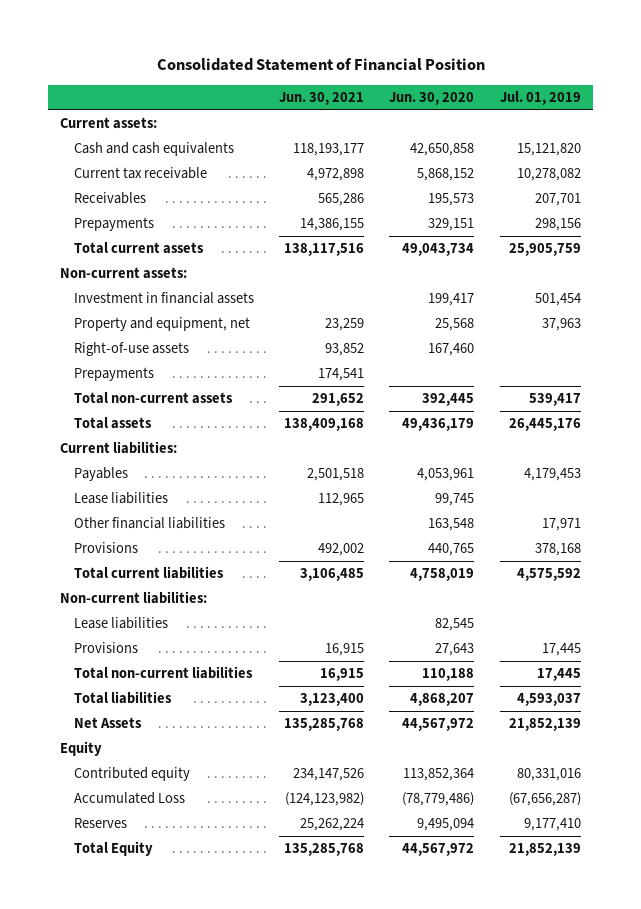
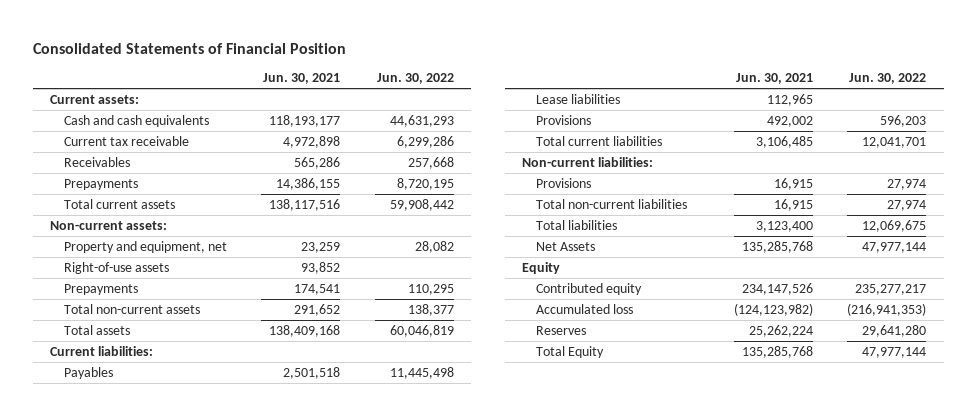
[156,58,485,72] Consolidated Statement of Financial Position -> [32,42,346,54] Consolidated Statements of Financial Position
[389,91,475,105] Jun. 30, 2020 -> none
[499,90,581,105] Jul. 01, 2019 -> none
none -> [376,73,454,85] Jun. 30, 2022
[74,292,255,305] Investment in financial assets -> none
[74,517,226,530] Other financial liabilities -> none
[74,617,169,630] Lease liabilities -> none
[74,792,186,805] Accumulated Loss -> [536,304,634,315] Accumulated loss

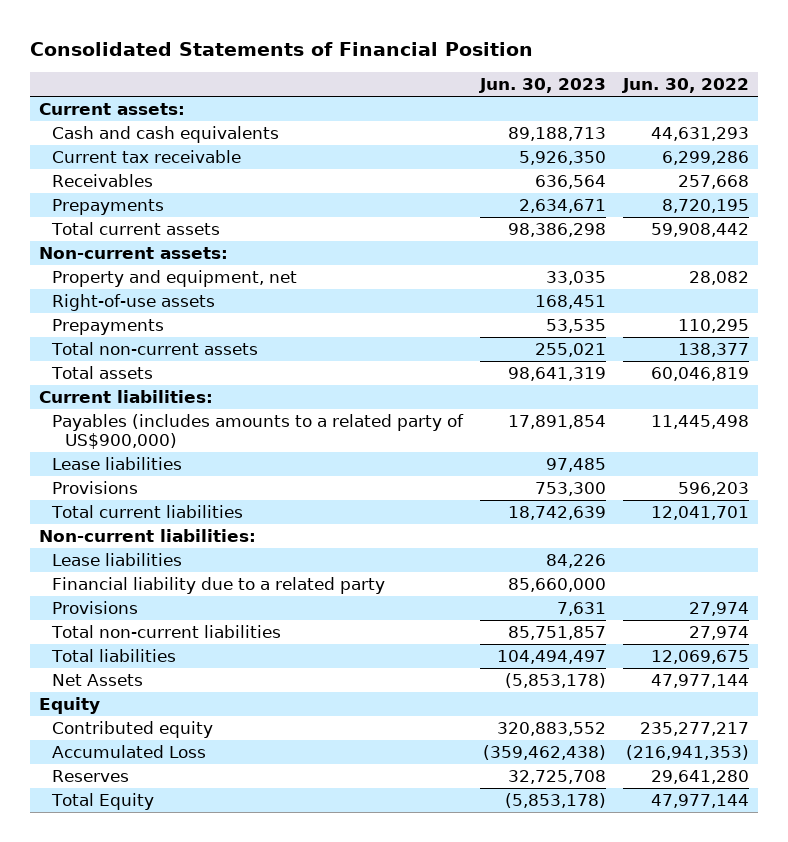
[263,73,341,85] Jun. 30, 2021 -> none
none -> [479,78,607,94] Jun. 30, 2023
[63,367,113,380] Payables -> [52,414,465,450] Payables (includes amounts to a related party of US$900,000)
none -> [52,553,183,567] Lease liabilities
none -> [52,577,386,595] Financial liability due to a related party
[536,304,634,315] Accumulated loss -> [52,745,207,759] Accumulated Loss

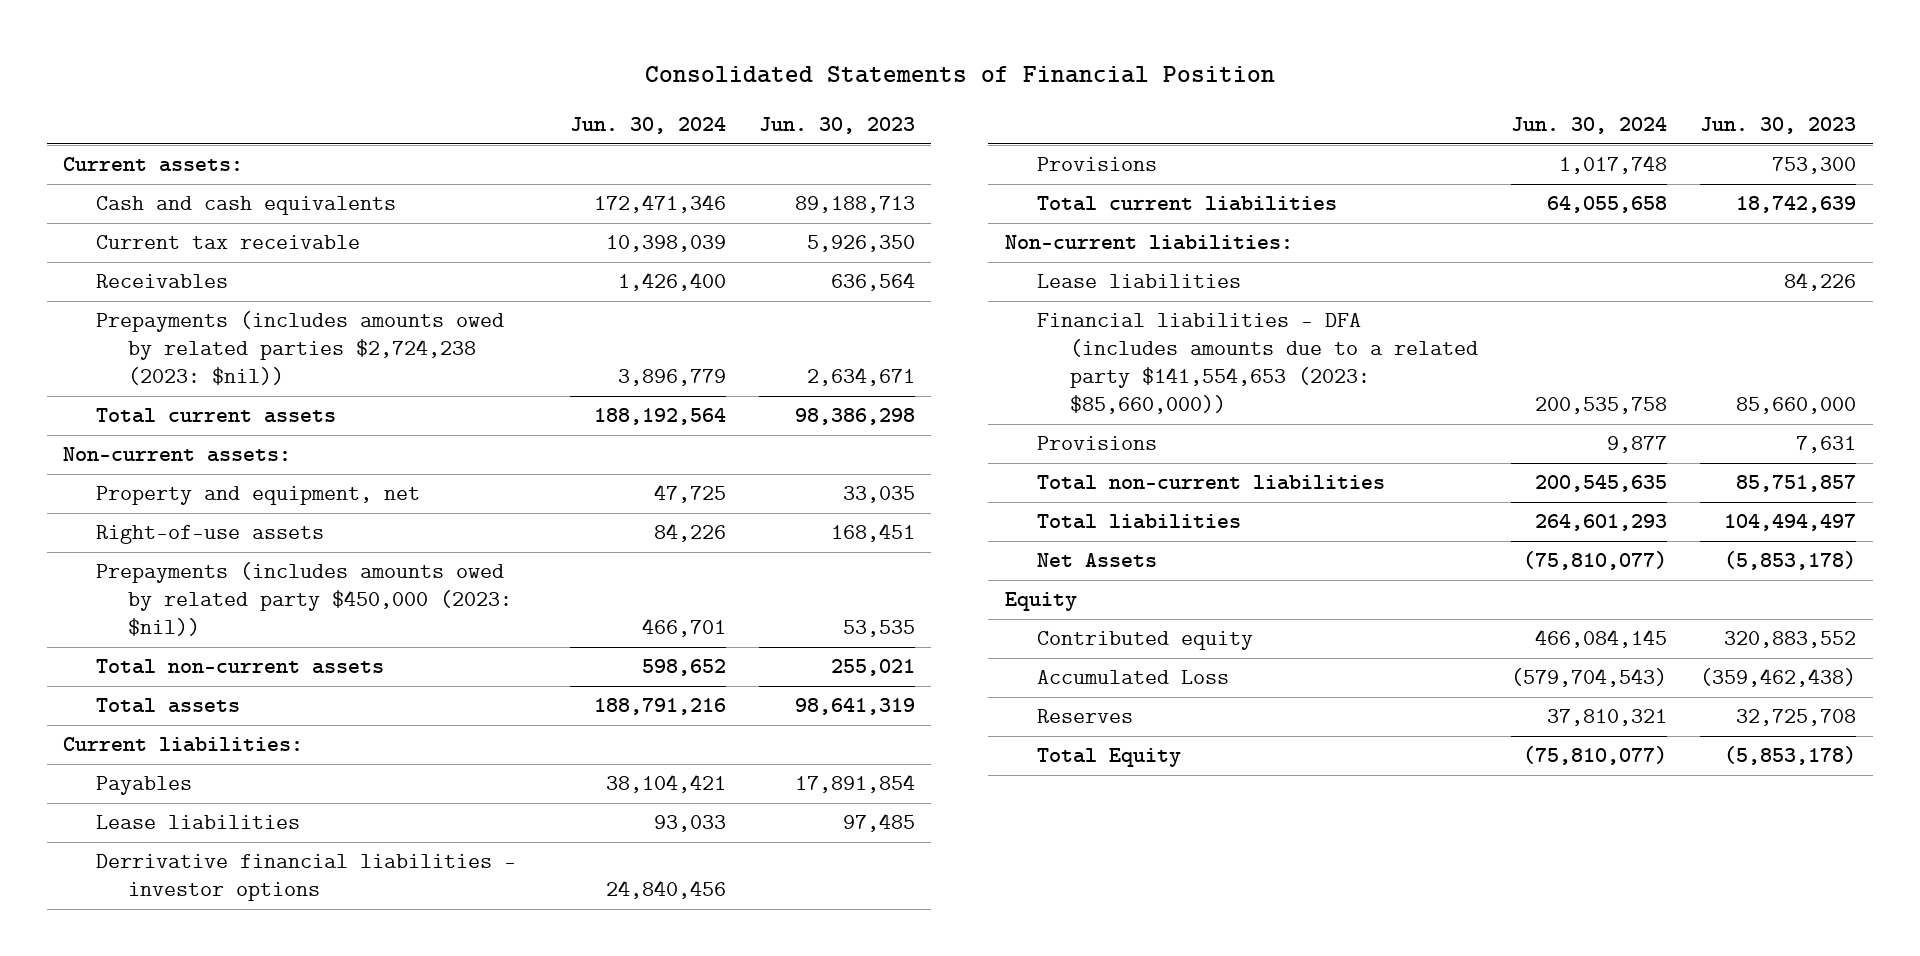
[622,78,750,94] Jun. 30, 2022 -> none
none -> [569,117,726,135] Jun. 30, 2024
[52,199,165,216] Prepayments -> [95,311,504,386] Prepayments (includes amounts owed by related parties $2,724,238 (2023: $nil))
[52,319,165,336] Prepayments -> [95,562,513,637] Prepayments (includes amounts owed by related party $450,000 (2023: $nil))
[52,414,465,450] Payables (includes amounts to a related party of US$900,000) -> [95,776,192,796] Payables
none -> [95,854,516,902] Derrivative financial liabilities - investor options
[52,577,386,595] Financial liability due to a related party -> [1037,313,1478,415] Financial liabilities - DFA (includes amounts due to a related party $141,554,653 (2023: $85,660,000))

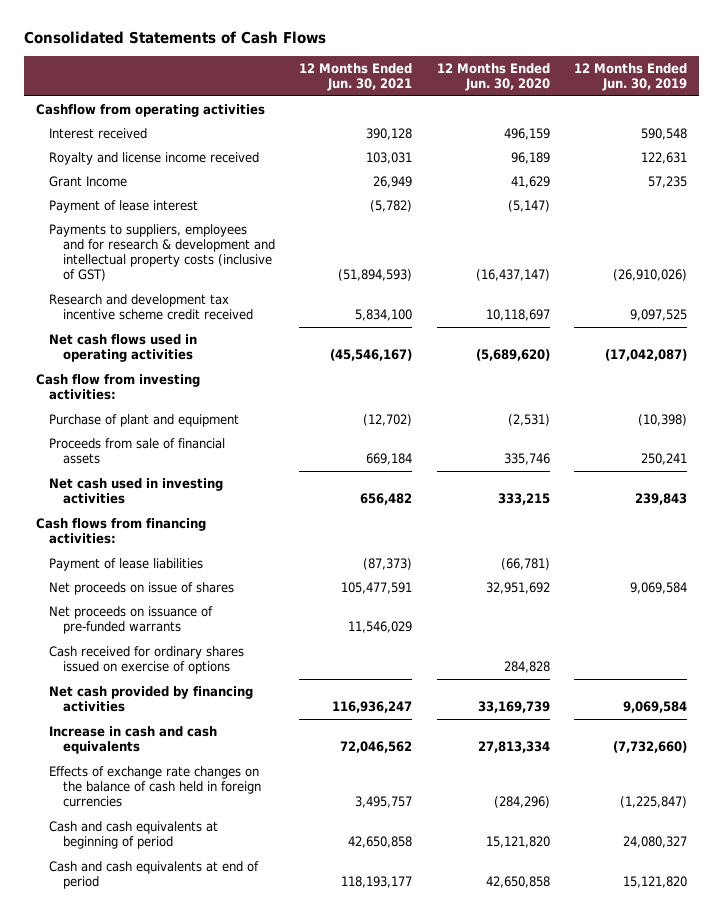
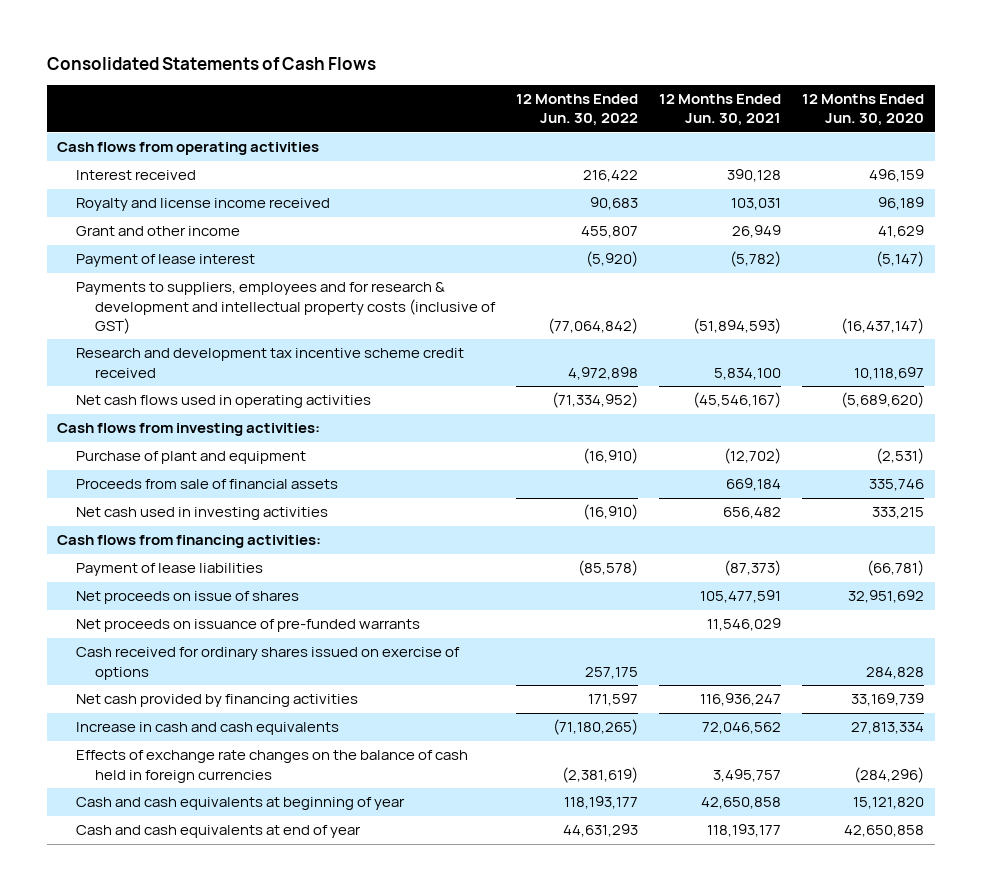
[573,62,687,92] 12 Months Ended Jun. 30, 2019 -> none
none -> [515,94,638,127] 12 Months Ended Jun. 30, 2022
[35,103,265,117] Cashflow from operating activities -> [57,142,320,156] Cash flows from operating activities
[49,175,128,187] Grant Income -> [75,226,240,237] Grant and other income
[35,373,200,400] Cash flow from investing activities: -> [57,423,321,437] Cash flows from investing activities:
[49,820,219,849] Cash and cash equivalents at beginning of period -> [75,797,405,811] Cash and cash equivalents at beginning of year
[49,860,260,889] Cash and cash equivalents at end of period -> [75,825,361,839] Cash and cash equivalents at end of year

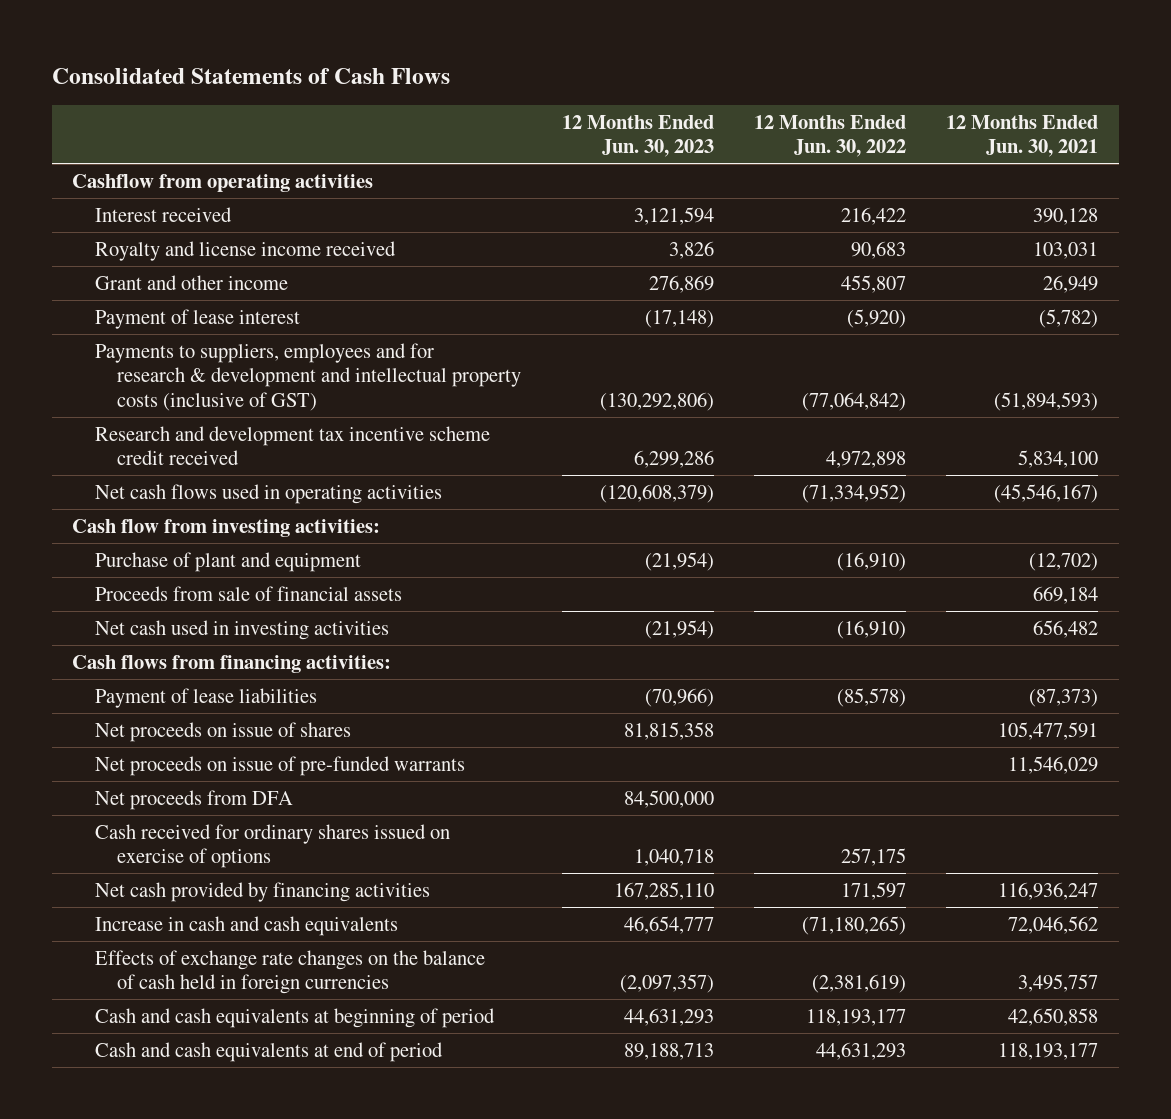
[801,94,924,127] 12 Months Ended Jun. 30, 2020 -> none
none -> [561,114,714,158] 12 Months Ended Jun. 30, 2023
[57,142,320,156] Cash flows from operating activities -> [72,173,374,192] Cashflow from operating activities
[57,423,321,437] Cash flows from investing activities: -> [72,518,381,537] Cash flow from investing activities:
[75,619,420,633] Net proceeds on issuance of pre-funded warrants -> [94,755,465,776] Net proceeds on issue of pre-funded warrants
none -> [94,789,293,810] Net proceeds from DFA
[75,797,405,811] Cash and cash equivalents at beginning of year -> [94,1007,495,1028] Cash and cash equivalents at beginning of period
[75,825,361,839] Cash and cash equivalents at end of year -> [94,1041,443,1062] Cash and cash equivalents at end of period

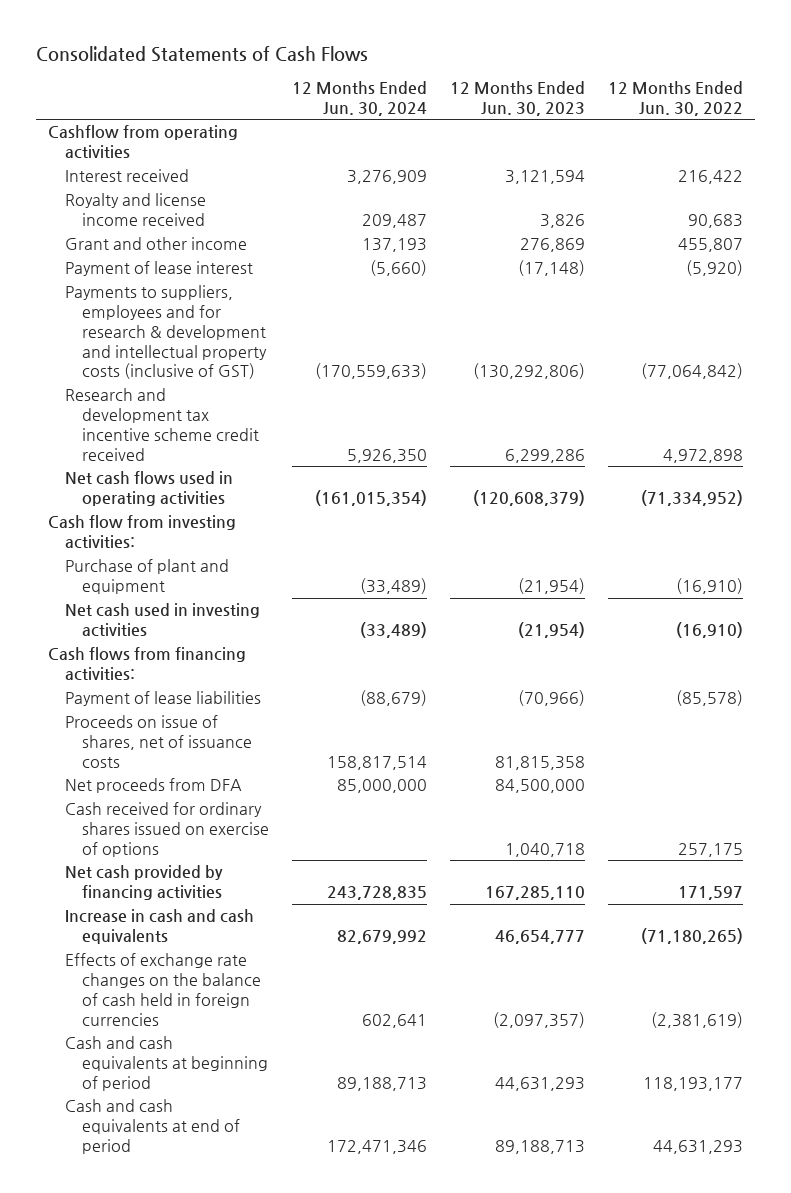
[946,114,1099,158] 12 Months Ended Jun. 30, 2021 -> none
none -> [291,80,427,116] 12 Months Ended Jun. 30, 2024
[94,585,402,601] Proceeds from sale of financial assets -> none
[94,755,465,776] Net proceeds on issue of pre-funded warrants -> none
[94,721,351,742] Net proceeds on issue of shares -> [64,715,252,768] Proceeds on issue of shares, net of issuance costs

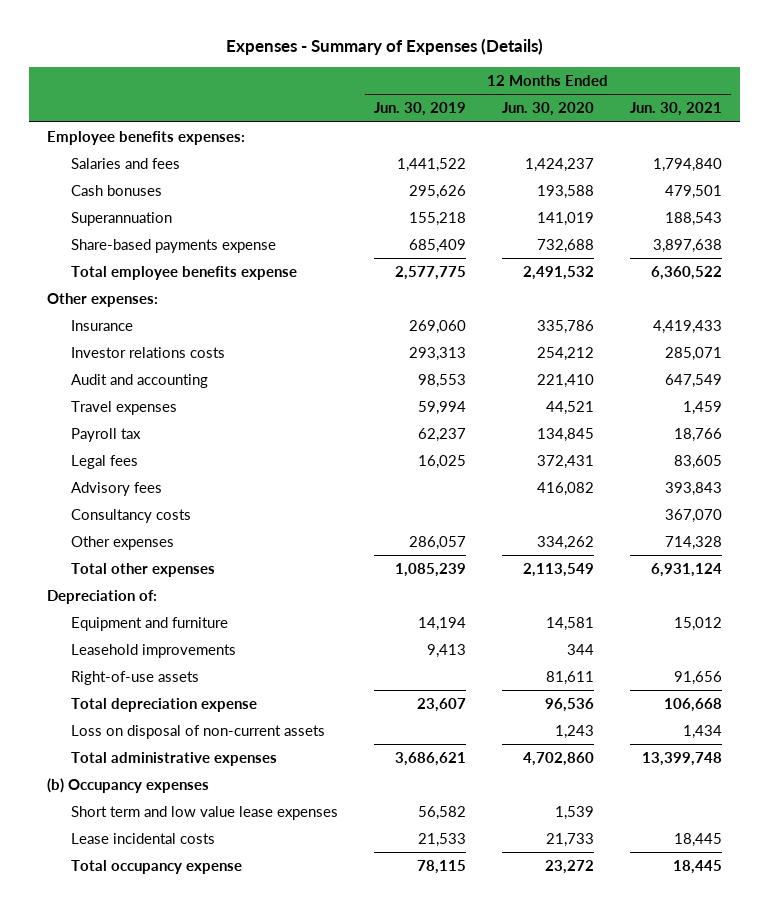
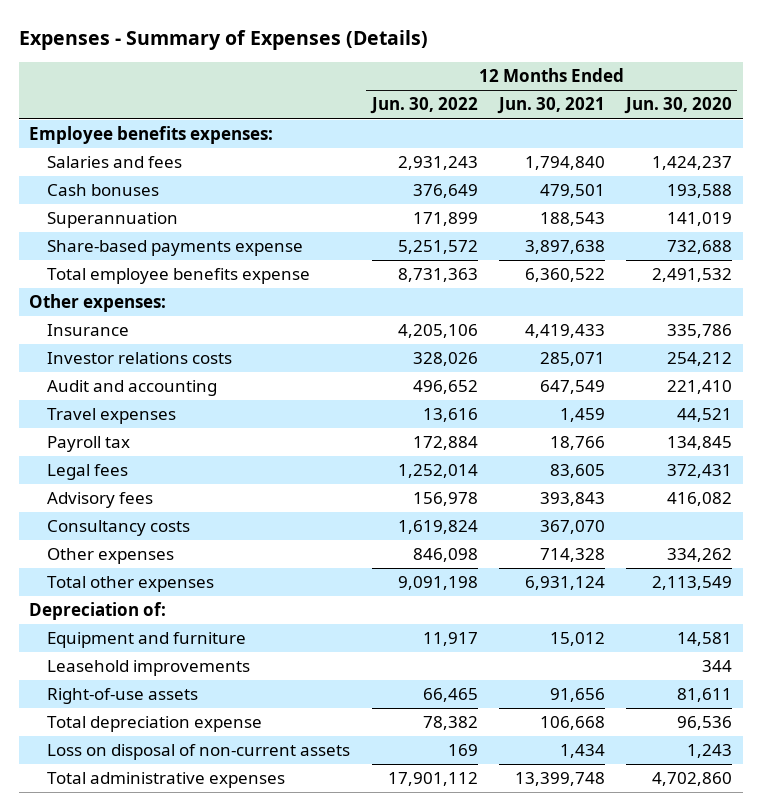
[373,102,466,117] Jun. 30, 2019 -> none
none -> [369,97,478,115] Jun. 30, 2022
[47,777,210,793] (b) Occupancy expenses -> none
[70,805,338,820] Short term and low value lease expenses -> none
[70,832,215,844] Lease incidental costs -> none
[70,859,242,874] Total occupancy expense -> none

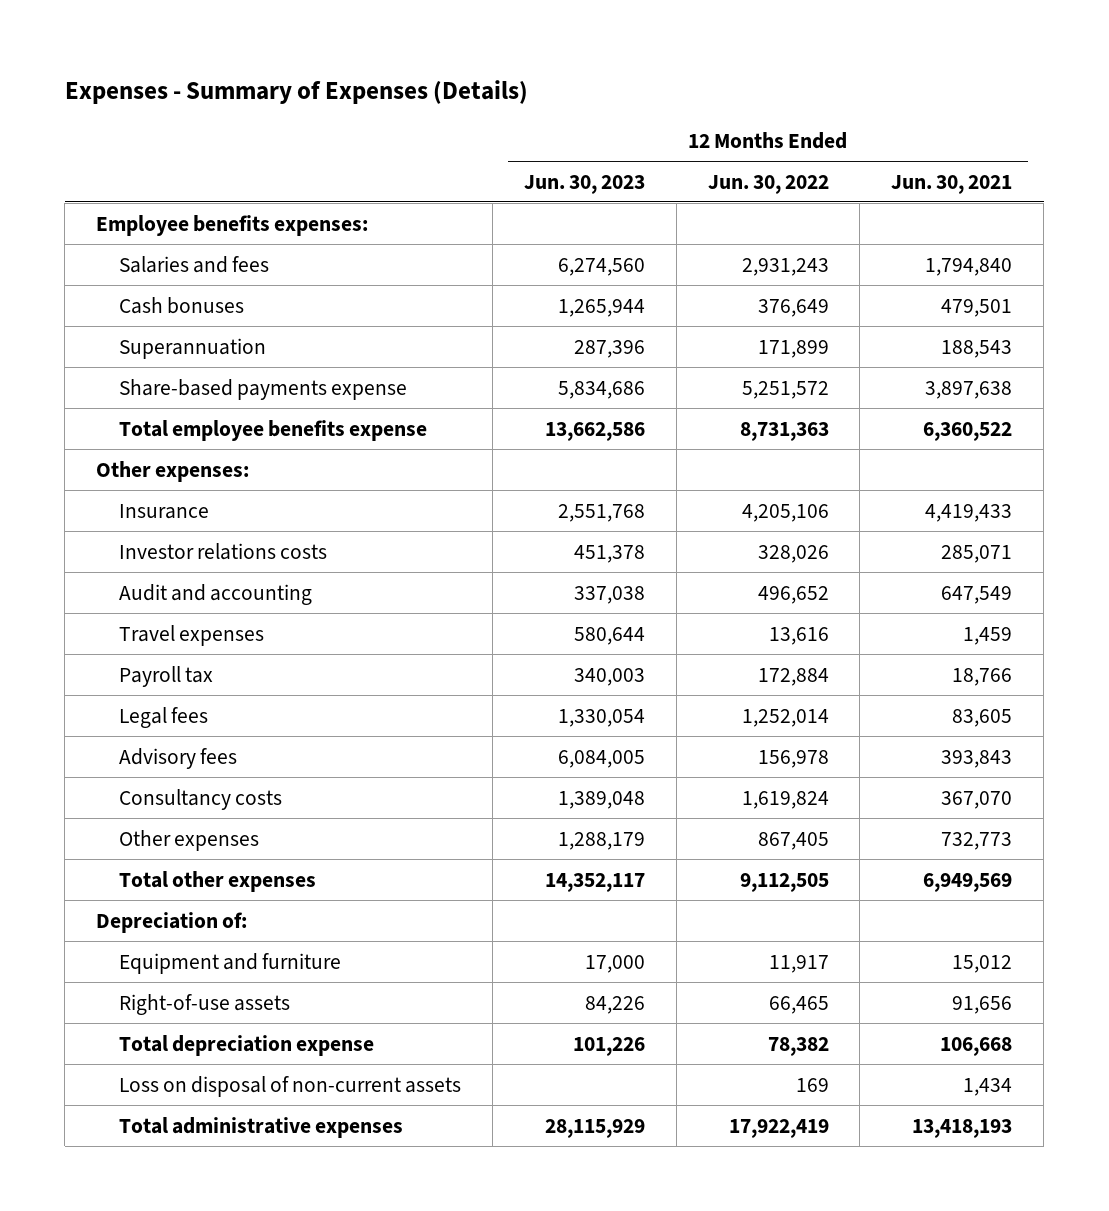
[624,97,733,115] Jun. 30, 2020 -> none
none -> [523,174,645,194] Jun. 30, 2023
[412,548,478,563] 846,098 -> [757,831,829,850] 867,405
[539,548,605,563] 714,328 -> [941,831,1013,850] 732,773
[397,576,478,591] 9,091,198 -> [739,872,829,892] 9,112,505
[524,576,605,591] 6,931,124 -> [923,872,1013,892] 6,949,569
[47,660,251,677] Leasehold improvements -> none
[387,772,478,787] 17,901,112 -> [728,1118,829,1138] 17,922,419
[514,772,605,787] 13,399,748 -> [912,1118,1013,1138] 13,418,193

